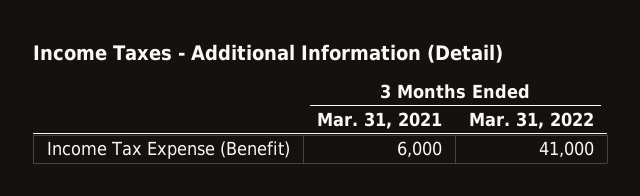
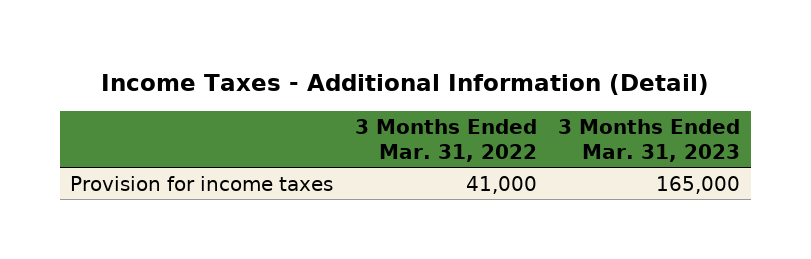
[316,112,442,130] Mar. 31, 2021 -> none
none -> [558,118,741,163] 3 Months Ended Mar. 31, 2023
[46,141,290,160] Income Tax Expense (Benefit) -> [70,175,334,191] Provision for income taxes

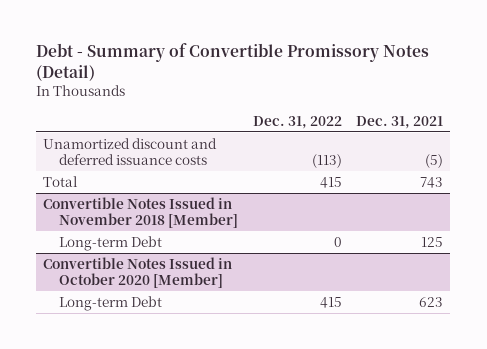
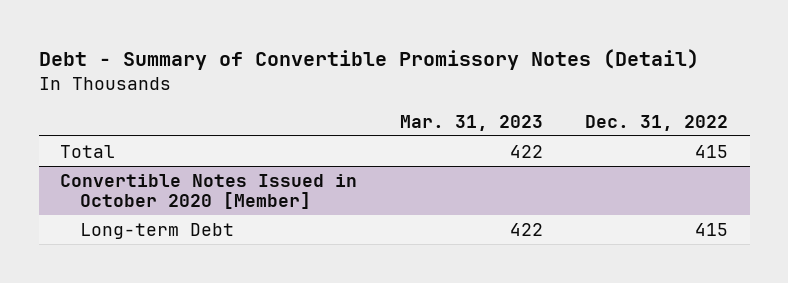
[356,115,444,129] Dec. 31, 2021 -> none
none -> [399,114,543,131] Mar. 31, 2023
[43,137,218,166] Unamortized discount and deferred issuance costs -> none
[43,196,238,229] Convertible Notes Issued in November 2018 [Member] -> none
[58,235,162,251] Long-term Debt -> none

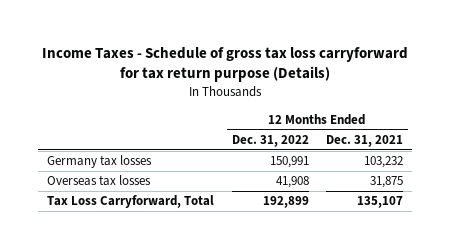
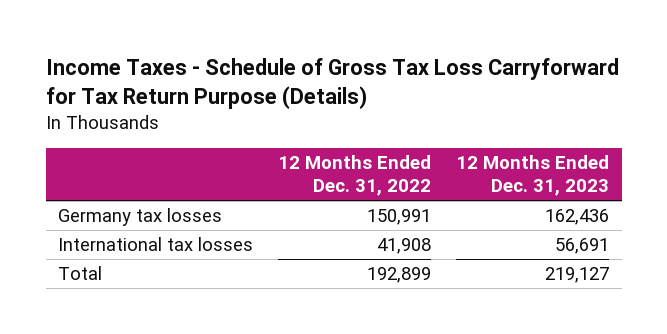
[42,47,409,83] Income Taxes - Schedule of gross tax loss carryforward for tax return purpose (Details) -> [45,57,619,109] Income Taxes - Schedule of Gross Tax Loss Carryforward for Tax Return Purpose (Details)
[326,134,404,147] Dec. 31, 2021 -> none
none -> [456,155,610,197] 12 Months Ended Dec. 31, 2023
[46,175,151,187] Overseas tax losses -> [58,237,254,252] International tax losses
[46,195,214,209] Tax Loss Carryforward, Total -> [58,266,103,281] Total

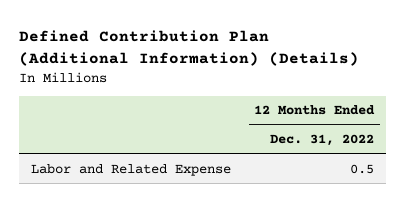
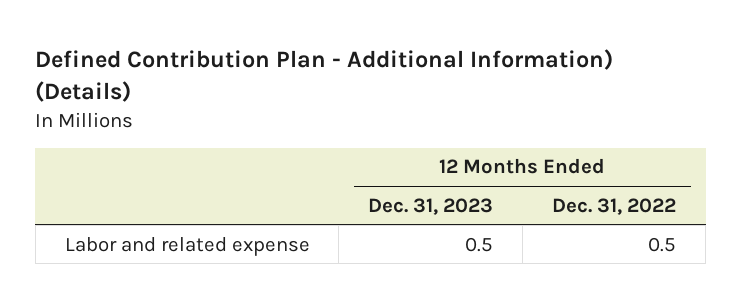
[18,29,359,66] Defined Contribution Plan (Additional Information) (Details) -> [35,49,614,103] Defined Contribution Plan - Additional Information) (Details)
none -> [368,197,494,215] Dec. 31, 2023
[30,163,231,176] Labor and Related Expense -> [64,236,310,256] Labor and related expense

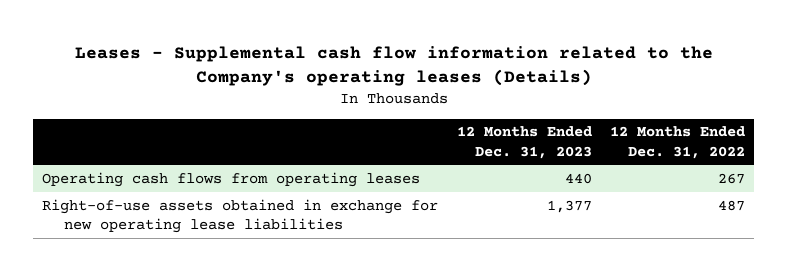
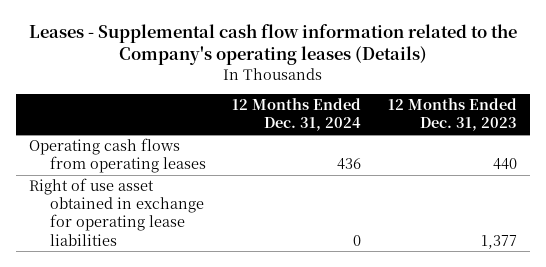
[609,126,745,159] 12 Months Ended Dec. 31, 2022 -> none
none -> [232,98,362,132] 12 Months Ended Dec. 31, 2024
[42,198,439,234] Right-of-use assets obtained in exchange for new operating lease liabilities -> [28,178,205,246] Right of use asset obtained in exchange for operating lease liabilities

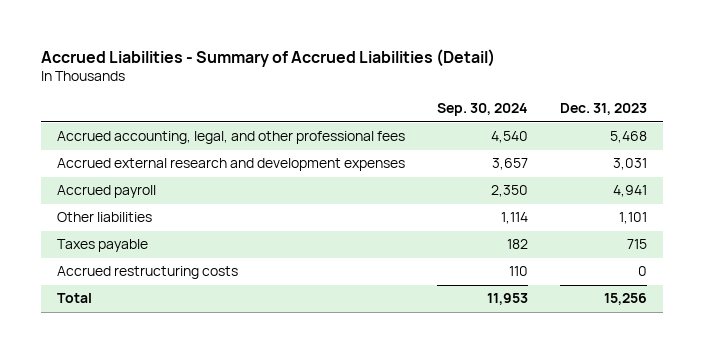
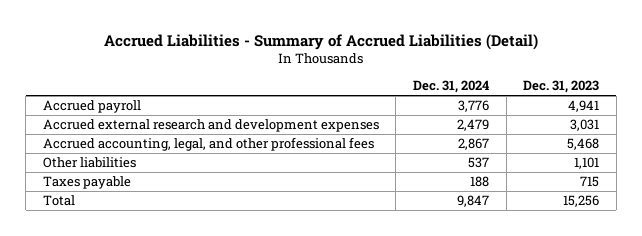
[437,103,529,117] Sep. 30, 2024 -> none
none -> [412,80,489,94] Dec. 31, 2024
[57,158,406,172] Accrued external research and development expenses -> [42,119,379,133] Accrued external research and development expenses
[57,131,406,145] Accrued accounting, legal, and other professional fees -> [42,137,374,152] Accrued accounting, legal, and other professional fees
[57,266,239,280] Accrued restructuring costs -> none

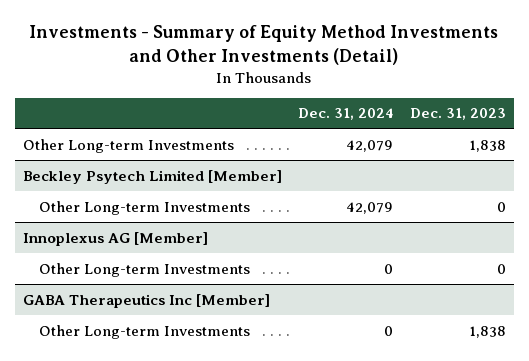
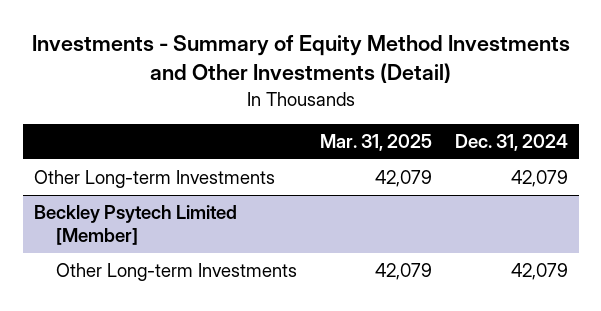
[409,108,506,121] Dec. 31, 2023 -> none
none -> [319,134,432,152] Mar. 31, 2025
[22,231,208,246] Innoplexus AG [Member] -> none
[38,262,250,277] Other Long-term Investments -> none
[22,293,270,308] GABA Therapeutics Inc [Member] -> none
[38,324,250,339] Other Long-term Investments -> none

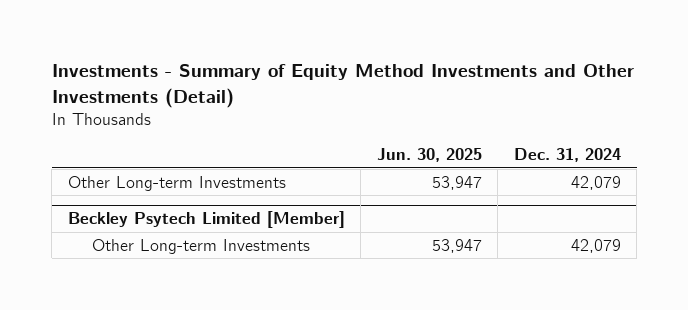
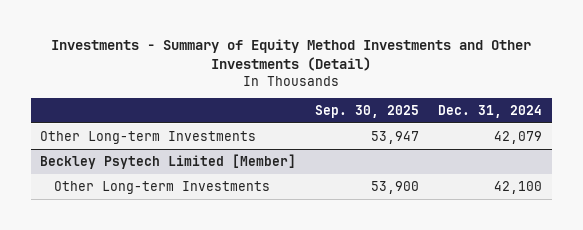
[376,148,482,163] Jun. 30, 2025 -> none
none -> [315,104,420,118] Sep. 30, 2025
[570,238,621,253] 42,079 -> [494,180,543,194] 42,100

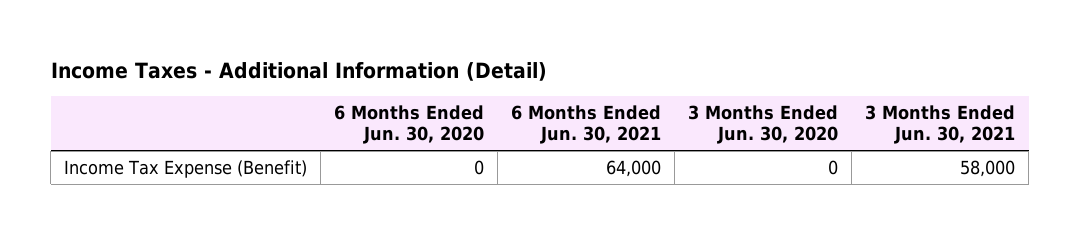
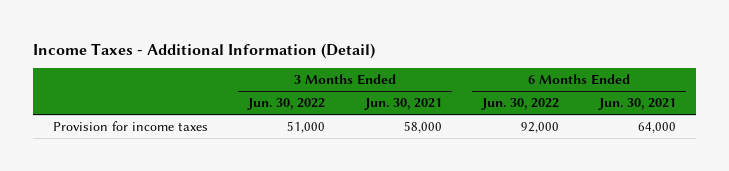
[334,105,485,145] 6 Months Ended Jun. 30, 2020 -> none
[688,105,839,145] 3 Months Ended Jun. 30, 2020 -> none
none -> [247,98,326,111] Jun. 30, 2022
none -> [480,98,559,111] Jun. 30, 2022
[64,160,308,179] Income Tax Expense (Benefit) -> [53,120,209,131] Provision for income taxes

